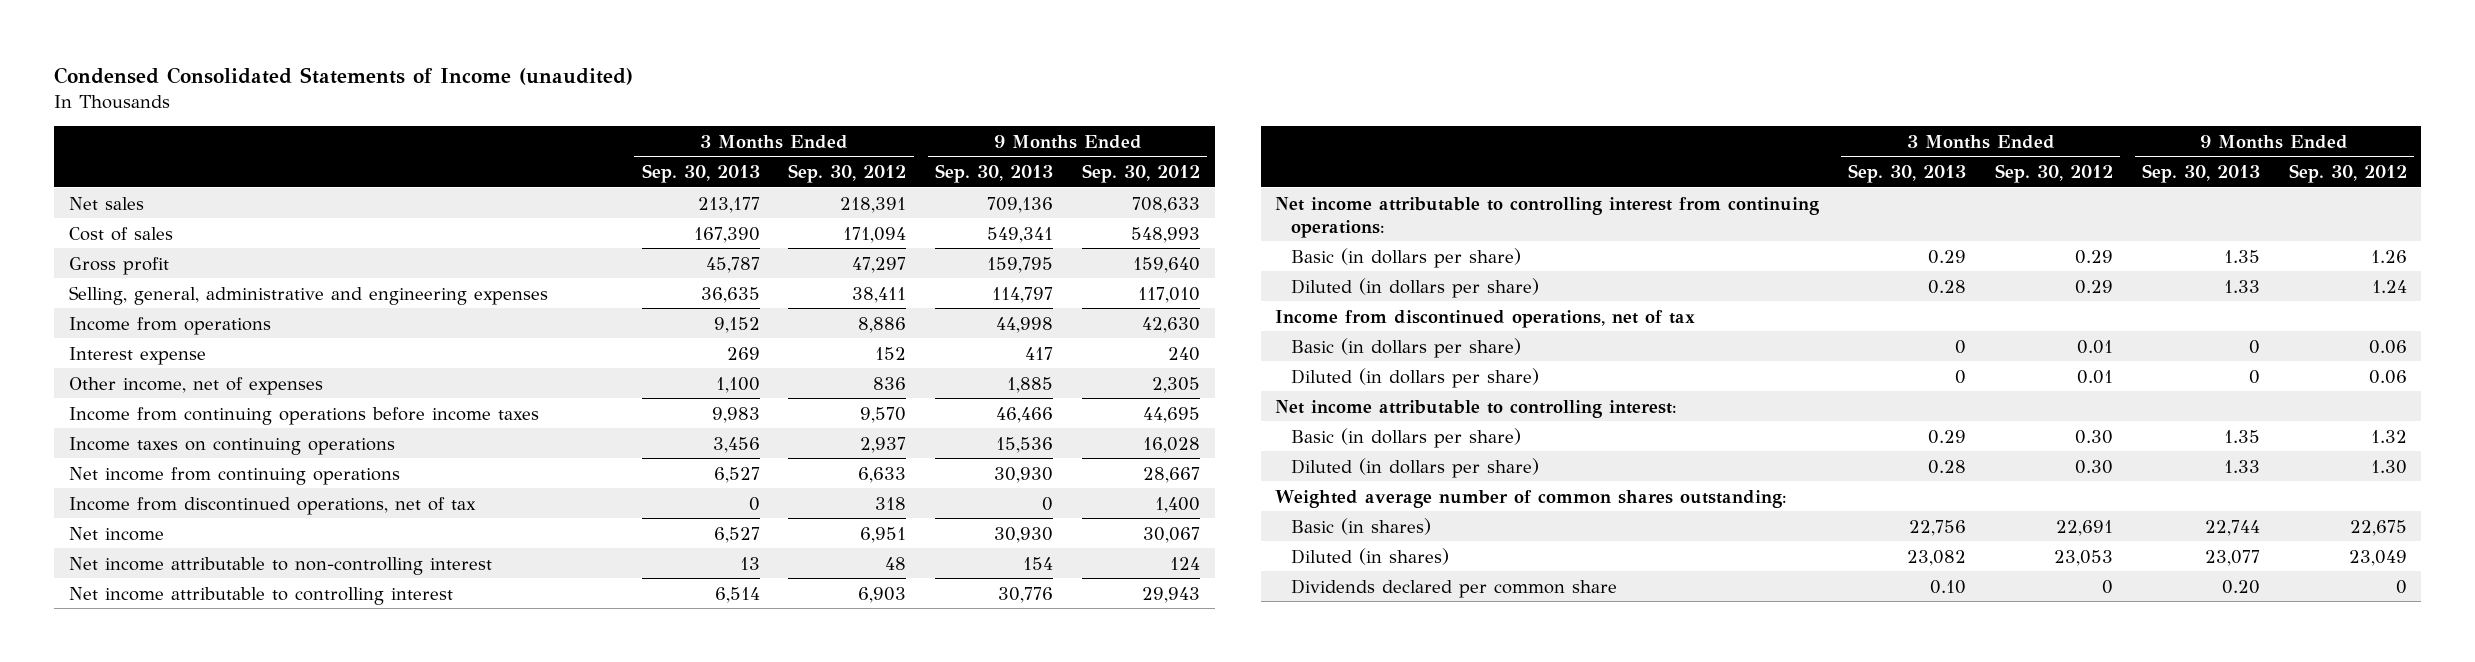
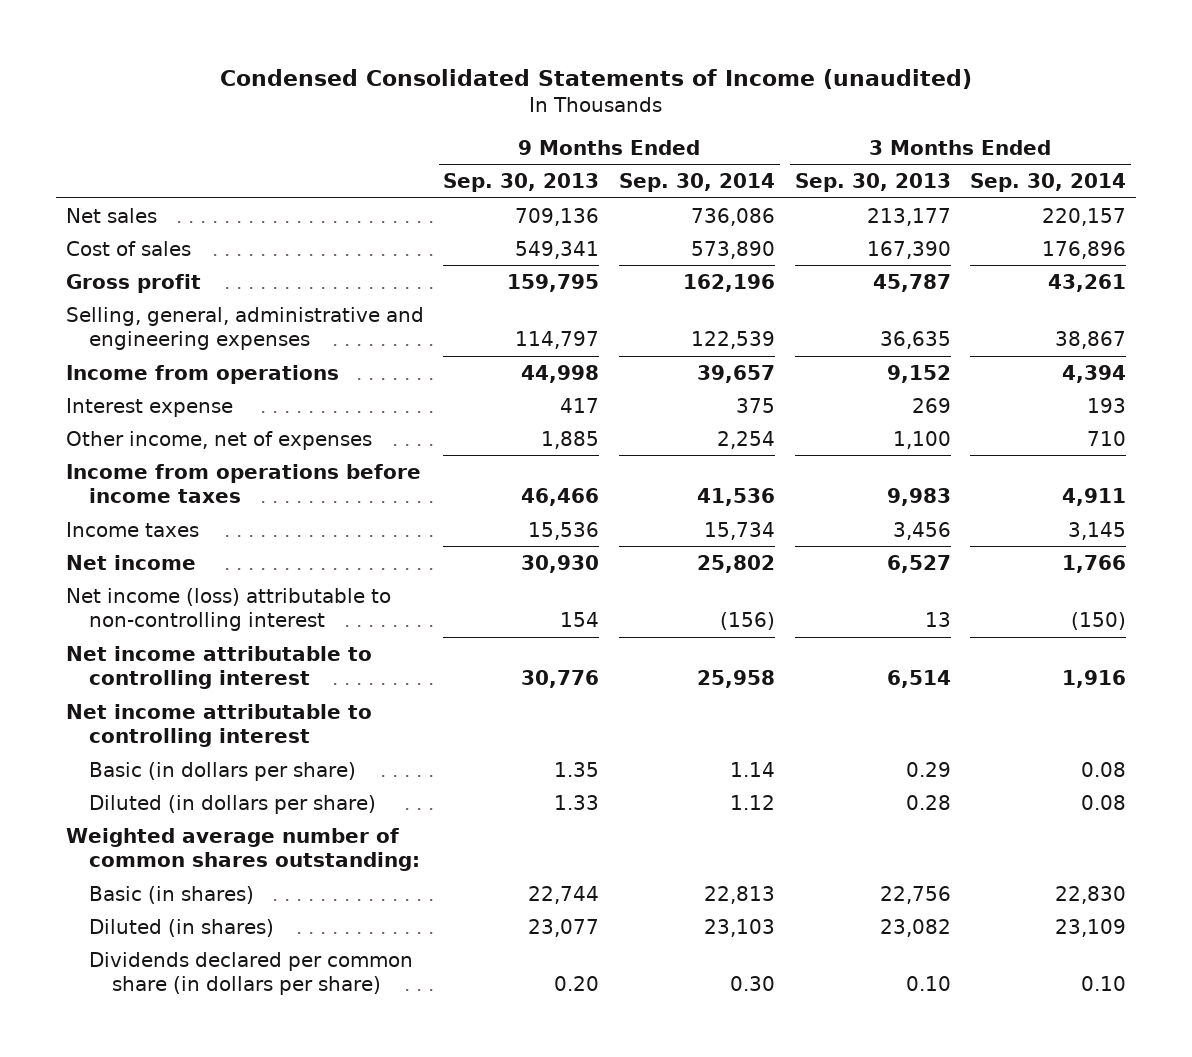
[788,164,907,184] Sep. 30, 2012 -> none
[1082,164,1201,184] Sep. 30, 2012 -> none
none -> [619,172,776,192] Sep. 30, 2014
none -> [970,172,1127,192] Sep. 30, 2014
[68,466,400,485] Net income from continuing operations -> none
[68,496,476,515] Income from discontinued operations, net of tax -> none
[68,406,539,425] Income from continuing operations before income taxes -> [65,463,421,504] Income from operations before income taxes
[68,436,395,455] Income taxes on continuing operations -> [65,521,199,537] Income taxes
[68,556,492,575] Net income attributable to non-controlling interest -> [65,587,391,632] Net income (loss) attributable to non-controlling interest
[1275,196,1820,238] Net income attributable to controlling interest from continuing operations: -> none
[1290,247,1521,268] Basic (in dollars per share) -> none
[1290,277,1539,298] Diluted (in dollars per share) -> none
[1275,309,1696,328] Income from discontinued operations, net of tax -> none
[1290,337,1521,358] Basic (in dollars per share) -> none
[1290,367,1539,388] Diluted (in dollars per share) -> none
[1275,399,1678,418] Net income attributable to controlling interest: -> [65,703,372,748] Net income attributable to controlling interest
[1290,578,1617,598] Dividends declared per common share -> [89,951,414,996] Dividends declared per common share (in dollars per share)

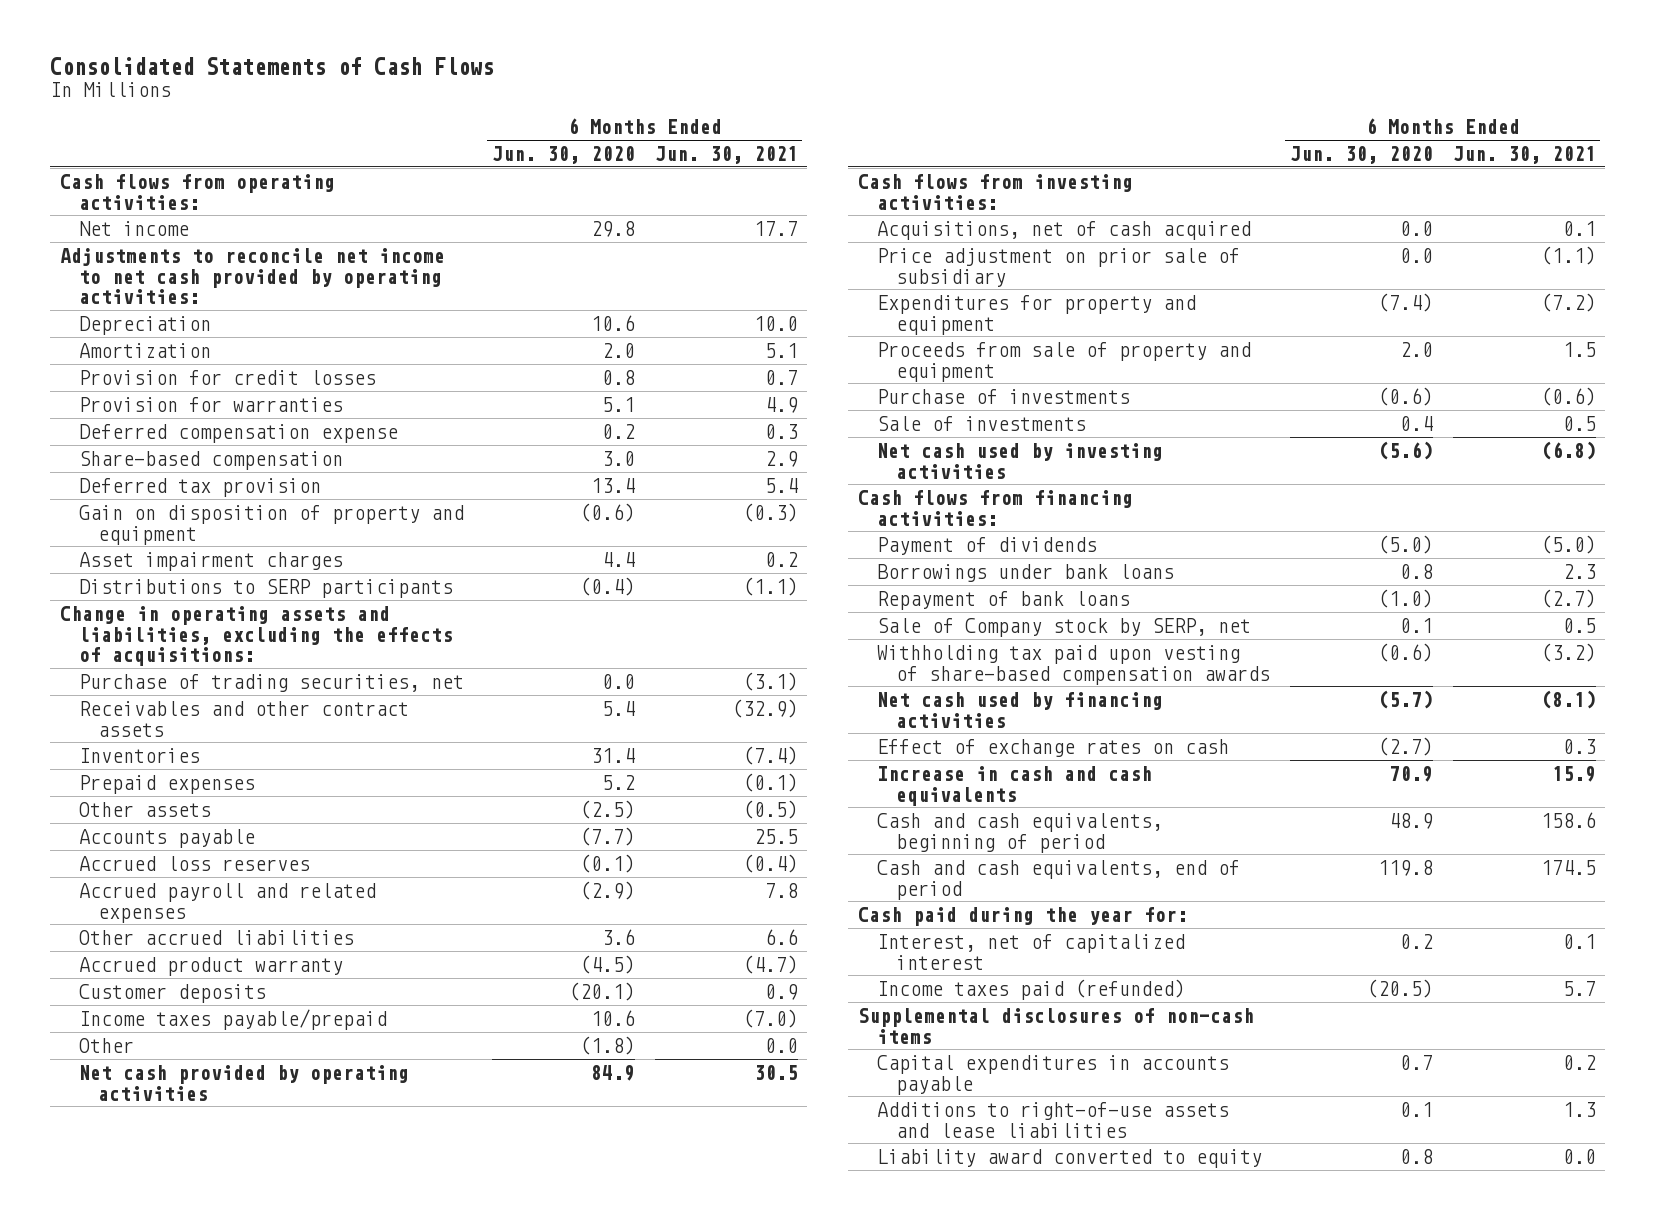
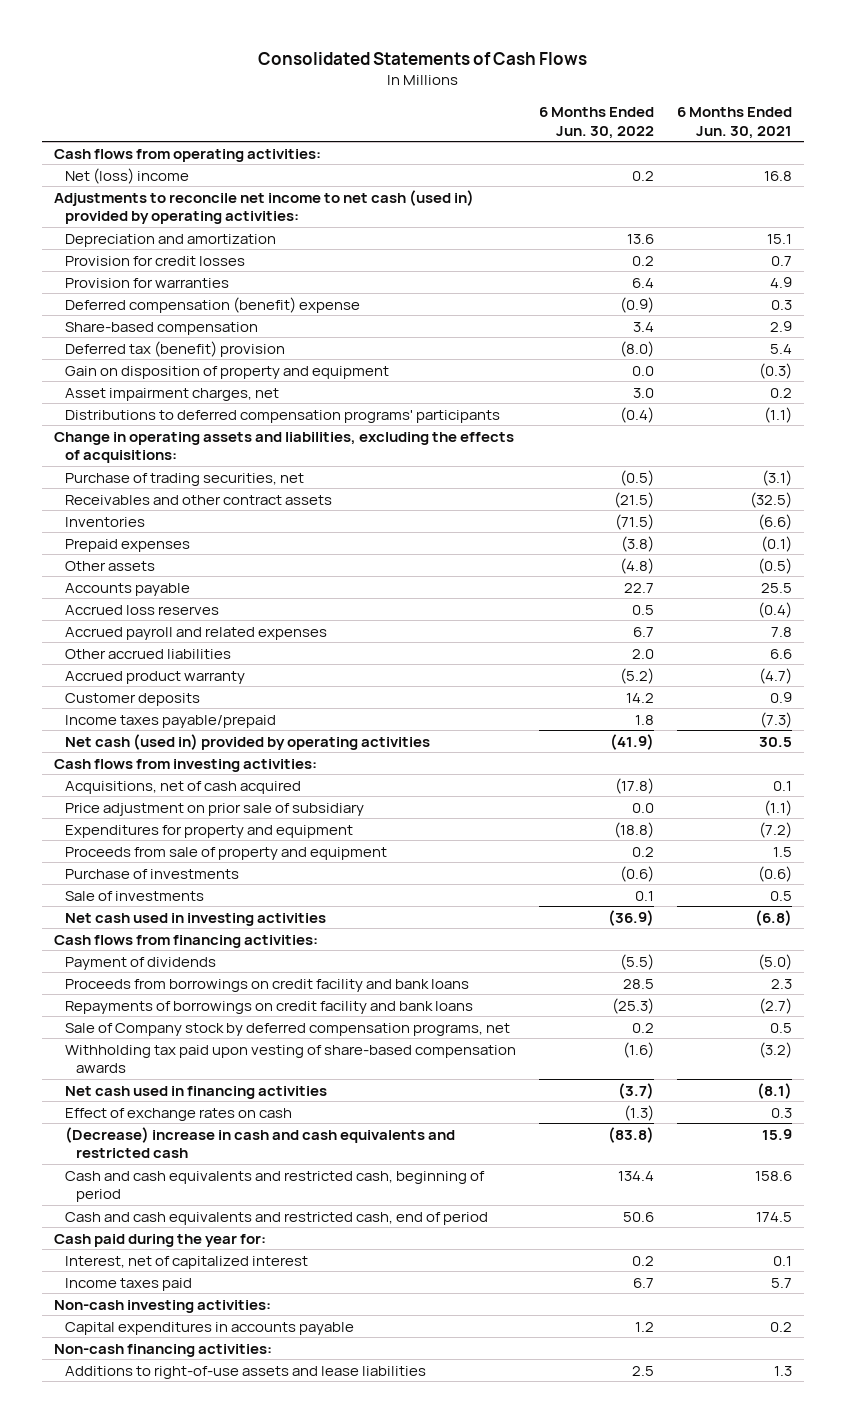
[491,145,635,164] Jun. 30, 2020 -> none
none -> [538,107,654,139] 6 Months Ended Jun. 30, 2022
[78,315,211,335] Depreciation -> none
[78,342,211,358] Amortization -> none
[78,220,189,236] Net income -> [64,167,189,184] Net (loss) income
[753,220,798,236] 17.7 -> [764,170,793,181] 16.8
[59,247,445,305] Adjustments to reconcile net income to net cash provided by operating activities: -> [53,189,474,225] Adjustments to reconcile net income to net cash (used in) provided by operating activities:
none -> [64,233,276,247] Depreciation and amortization
[78,423,398,443] Deferred compensation expense -> [64,296,360,313] Deferred compensation (benefit) expense
[78,477,321,497] Deferred tax provision -> [64,340,285,357] Deferred tax (benefit) provision
[78,551,343,571] Asset impairment charges -> [64,387,279,401] Asset impairment charges, net
[78,578,453,598] Distributions to SERP participants -> [64,409,500,423] Distributions to deferred compensation programs' participants
[731,698,798,718] (32.9) -> [750,491,793,508] (32.5)
[742,745,798,765] (7.4) -> [758,513,793,530] (6.6)
[78,1037,134,1053] Other -> none
[742,1008,798,1028] (7.0) -> [760,711,793,728] (7.3)
[78,1064,409,1101] Net cash provided by operating activities -> [64,733,430,750] Net cash (used in) provided by operating activities
[876,442,1163,479] Net cash used by investing activities -> [64,912,326,926] Net cash used in investing activities
[876,563,1174,582] Borrowings under bank loans -> none
none -> [64,978,469,992] Proceeds from borrowings on credit facility and bank loans
[876,590,1130,610] Repayment of bank loans -> [64,1000,473,1014] Repayments of borrowings on credit facility and bank loans
[876,617,1251,637] Sale of Company stock by SERP, net -> [64,1022,510,1036] Sale of Company stock by deferred compensation programs, net
[876,691,1163,728] Net cash used by financing activities -> [64,1085,327,1099] Net cash used in financing activities
[876,765,1152,806] Increase in cash and cash equivalents -> [64,1126,455,1159] (Decrease) increase in cash and cash equivalents and restricted cash
[876,812,1163,853] Cash and cash equivalents, beginning of period -> [64,1170,485,1203] Cash and cash equivalents and restricted cash, beginning of period
[876,859,1240,900] Cash and cash equivalents, end of period -> [64,1211,488,1225] Cash and cash equivalents and restricted cash, end of period
[857,1007,1254,1044] Supplemental disclosures of non-cash items -> none
[876,978,1185,1000] Income taxes paid (refunded) -> [64,1277,192,1291] Income taxes paid
none -> [53,1299,271,1313] Non-cash investing activities:
none -> [53,1343,272,1357] Non-cash financing activities:
[876,1148,1262,1168] Liability award converted to equity -> none

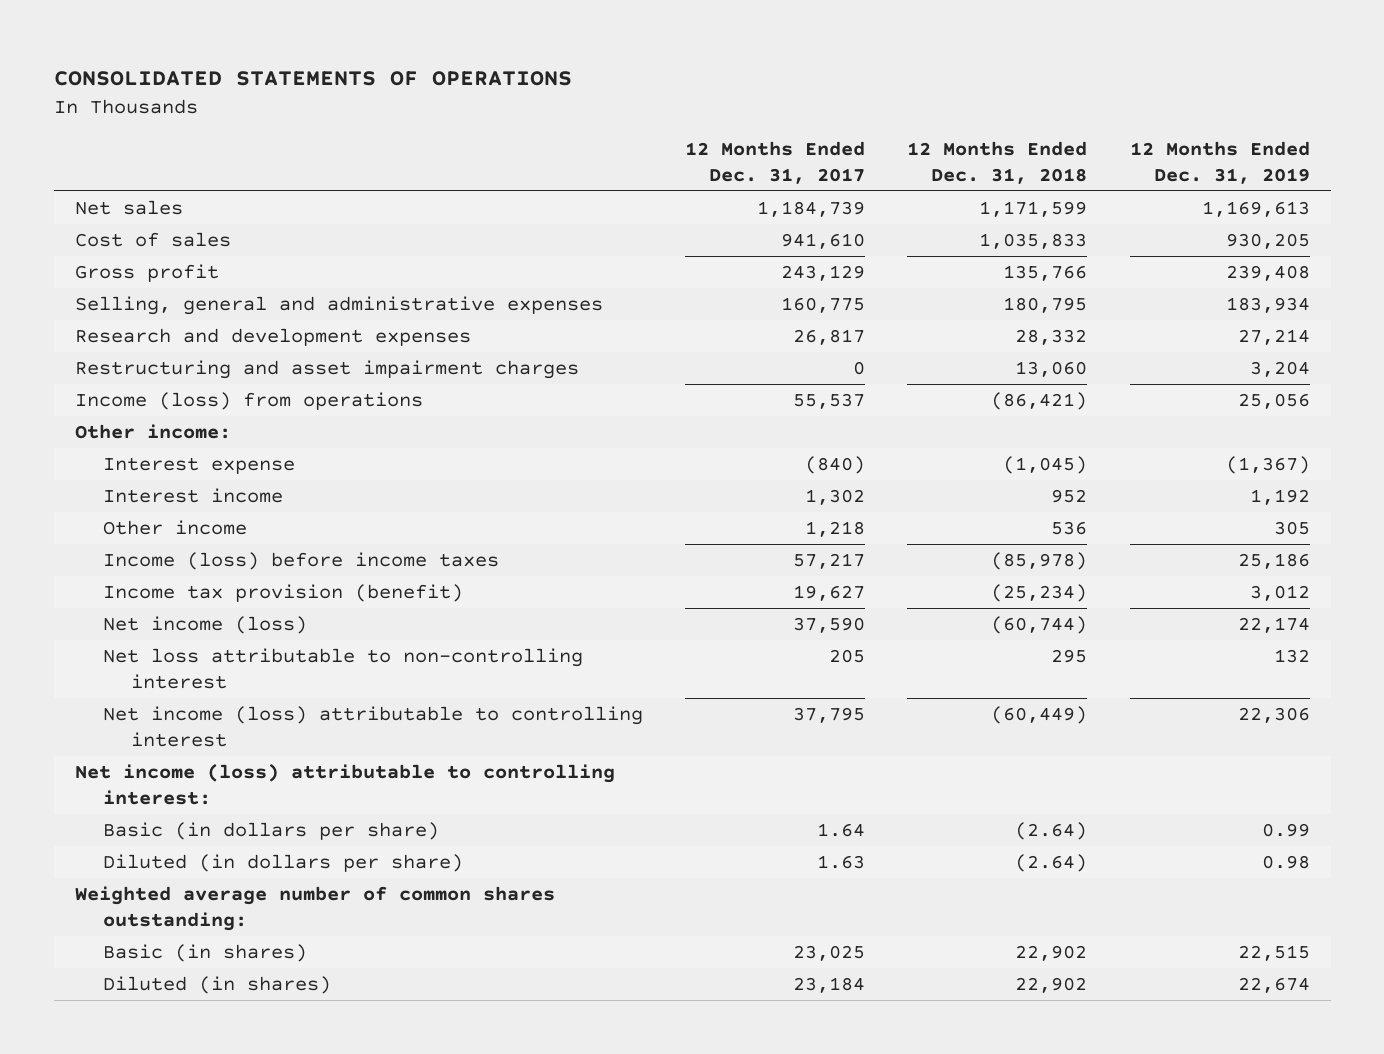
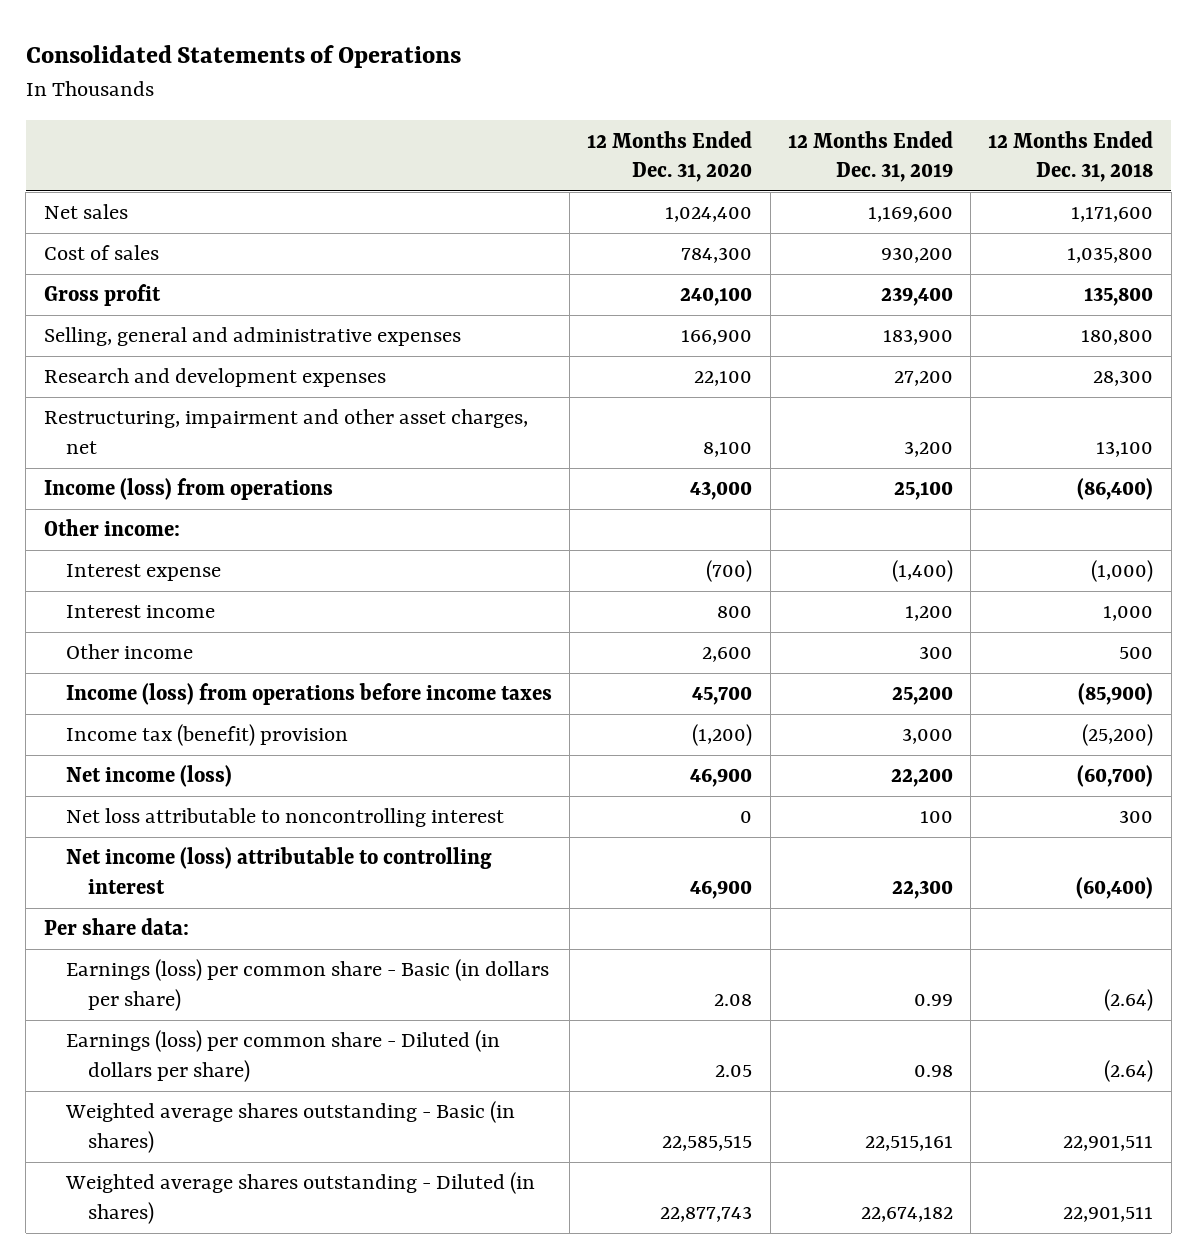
[53,71,572,87] CONSOLIDATED STATEMENTS OF OPERATIONS -> [25,45,461,69] Consolidated Statements of Operations
[685,141,866,184] 12 Months Ended Dec. 31, 2017 -> none
none -> [587,130,753,183] 12 Months Ended Dec. 31, 2020
[979,200,1088,217] 1,171,599 -> [1071,207,1154,223] 1,171,600
[1201,200,1310,217] 1,169,613 -> [867,207,953,223] 1,169,600
[979,232,1088,249] 1,035,833 -> [1067,247,1154,264] 1,035,800
[1225,232,1310,249] 930,205 -> [880,247,953,264] 930,200
[1003,264,1088,281] 135,766 -> [1084,287,1154,307] 135,800
[1225,264,1310,281] 239,408 -> [880,287,953,307] 239,400
[1003,296,1088,313] 180,795 -> [1081,330,1154,346] 180,800
[1225,296,1310,313] 183,934 -> [882,329,953,346] 183,900
[1015,328,1088,345] 28,332 -> [1093,370,1154,387] 28,300
[1237,328,1310,345] 27,214 -> [893,371,953,387] 27,200
[74,359,579,379] Restructuring and asset impairment charges -> [43,409,528,454] Restructuring, impairment and other asset charges, net
[1015,360,1088,377] 13,060 -> [1096,440,1154,457] 13,100
[1249,360,1310,377] 3,204 -> [903,440,953,457] 3,200
[991,391,1088,410] (86,421) -> [1077,478,1154,501] (86,400)
[1237,392,1310,409] 25,056 -> [893,481,953,501] 25,100
[74,763,615,805] Net income (loss) attributable to controlling interest: -> none
[74,885,555,931] Weighted average number of common shares outstanding: -> none
[1003,455,1088,474] (1,045) -> [1091,560,1154,583] (1,000)
[1225,455,1310,474] (1,367) -> [891,560,953,583] (1,400)
[1051,488,1088,503] 952 -> [1103,606,1154,622] 1,000
[1249,488,1310,505] 1,192 -> [904,606,953,622] 1,200
[1051,520,1088,535] 536 -> [1119,647,1154,660] 500
[1273,520,1310,535] 305 -> [918,646,953,660] 300
[102,551,499,570] Income (loss) before income taxes -> [65,683,552,706] Income (loss) from operations before income taxes
[991,551,1088,570] (85,978) -> [1078,683,1154,706] (85,900)
[1237,552,1310,569] 25,186 -> [891,686,953,706] 25,200
[102,583,463,602] Income tax provision (benefit) -> [65,724,348,747] Income tax (benefit) provision
[991,583,1088,602] (25,234) -> [1082,724,1154,747] (25,200)
[1249,584,1310,601] 3,012 -> [901,728,953,745] 3,000
[991,615,1088,634] (60,744) -> [1077,765,1154,788] (60,700)
[1237,616,1310,633] 22,174 -> [890,768,953,788] 22,200
[102,647,583,689] Net loss attributable to non-controlling interest -> [65,808,504,828] Net loss attributable to noncontrolling interest
[1051,648,1088,663] 295 -> [1119,810,1154,824] 300
[1273,648,1310,663] 132 -> [919,811,953,824] 100
[991,705,1088,724] (60,449) -> [1076,876,1154,899] (60,400)
[1237,706,1310,723] 22,306 -> [891,879,953,899] 22,300
none -> [43,918,189,936] Per share data:
[102,821,439,840] Basic (in dollars per share) -> [65,959,549,1011] Earnings (loss) per common share - Basic (in dollars per share)
[102,853,463,872] Diluted (in dollars per share) -> [65,1030,500,1082] Earnings (loss) per common share - Diluted (in dollars per share)
[102,943,307,962] Basic (in shares) -> [64,1101,515,1153] Weighted average shares outstanding - Basic (in shares)
[1015,944,1088,961] 22,902 -> [1063,1135,1154,1151] 22,901,511
[1237,944,1310,961] 22,515 -> [864,1135,953,1151] 22,515,161
[102,975,331,994] Diluted (in shares) -> [64,1172,535,1224] Weighted average shares outstanding - Diluted (in shares)
[1015,976,1088,993] 22,902 -> [1063,1206,1154,1222] 22,901,511
[1237,976,1310,993] 22,674 -> [860,1206,953,1222] 22,674,182

